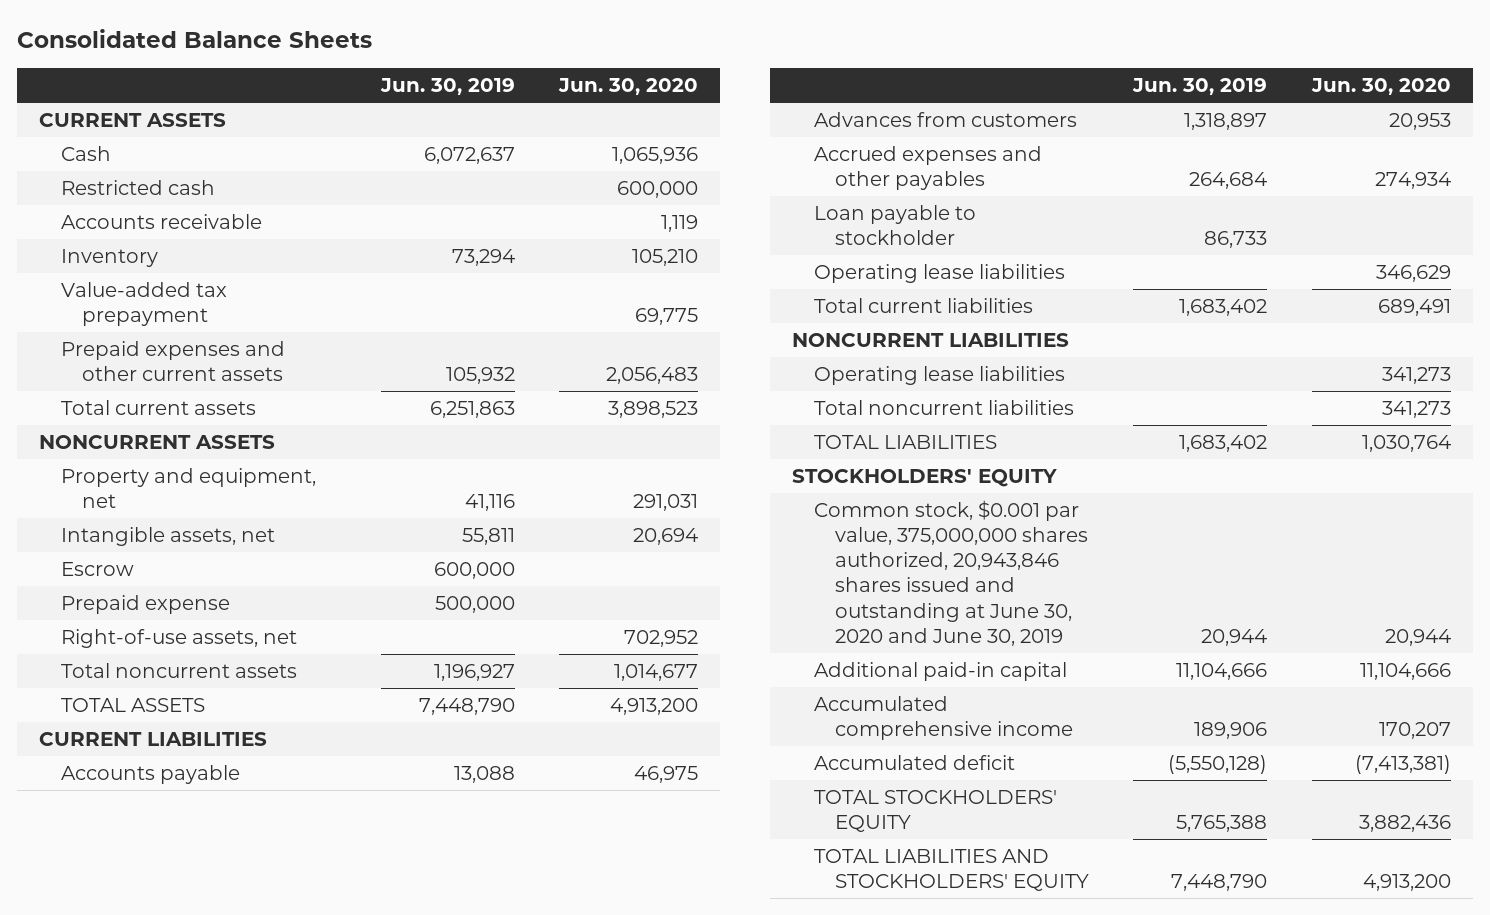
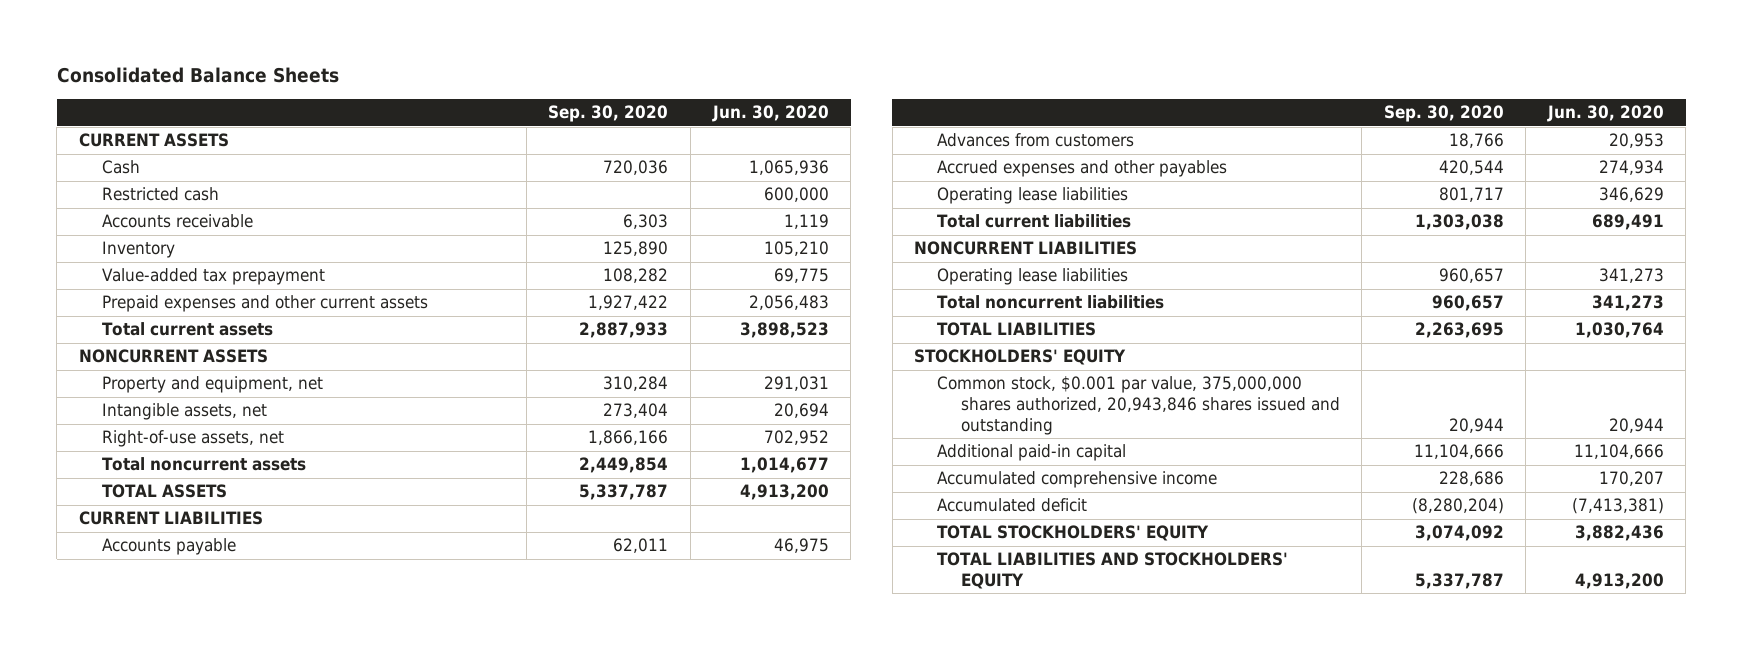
[379,78,515,96] Jun. 30, 2019 -> none
none -> [548,105,669,123] Sep. 30, 2020
[60,561,134,576] Escrow -> none
[60,594,230,614] Prepaid expense -> none
[813,204,976,246] Loan payable to stockholder -> none
[813,499,1089,646] Common stock, $0.001 par value, 375,000,000 shares authorized, 20,943,846 shares issued and outstanding at June 30, 2020 and June 30, 2019 -> [937,376,1340,435] Common stock, $0.001 par value, 375,000,000 shares authorized, 20,943,846 shares issued and outstanding

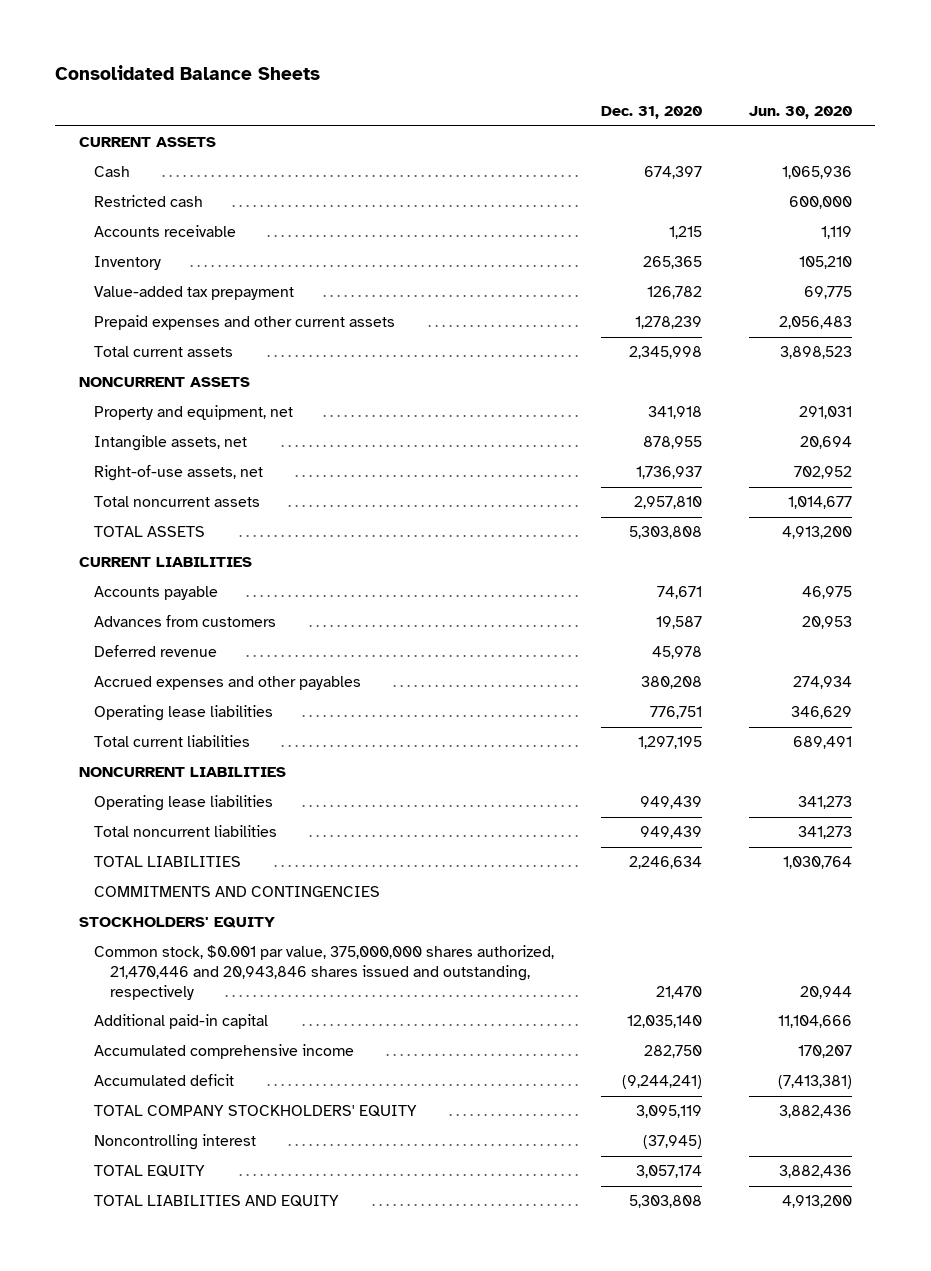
[548,105,669,123] Sep. 30, 2020 -> none
none -> [601,106,703,120] Dec. 31, 2020
none -> [94,645,218,658] Deferred revenue
none -> [94,886,381,898] COMMITMENTS AND CONTINGENCIES
[937,376,1340,435] Common stock, $0.001 par value, 375,000,000 shares authorized, 20,943,846 shares issued and outstanding -> [94,945,555,1000] Common stock, $0.001 par value, 375,000,000 shares authorized, 21,470,446 and 20,943,846 shares issued and outstanding, respectively
[937,525,1210,542] TOTAL STOCKHOLDERS' EQUITY -> [94,1105,418,1118] TOTAL COMPANY STOCKHOLDERS' EQUITY
none -> [94,1134,257,1151] Noncontrolling interest
none -> [94,1165,206,1178] TOTAL EQUITY
[937,552,1289,589] TOTAL LIABILITIES AND STOCKHOLDERS' EQUITY -> [94,1195,340,1208] TOTAL LIABILITIES AND EQUITY

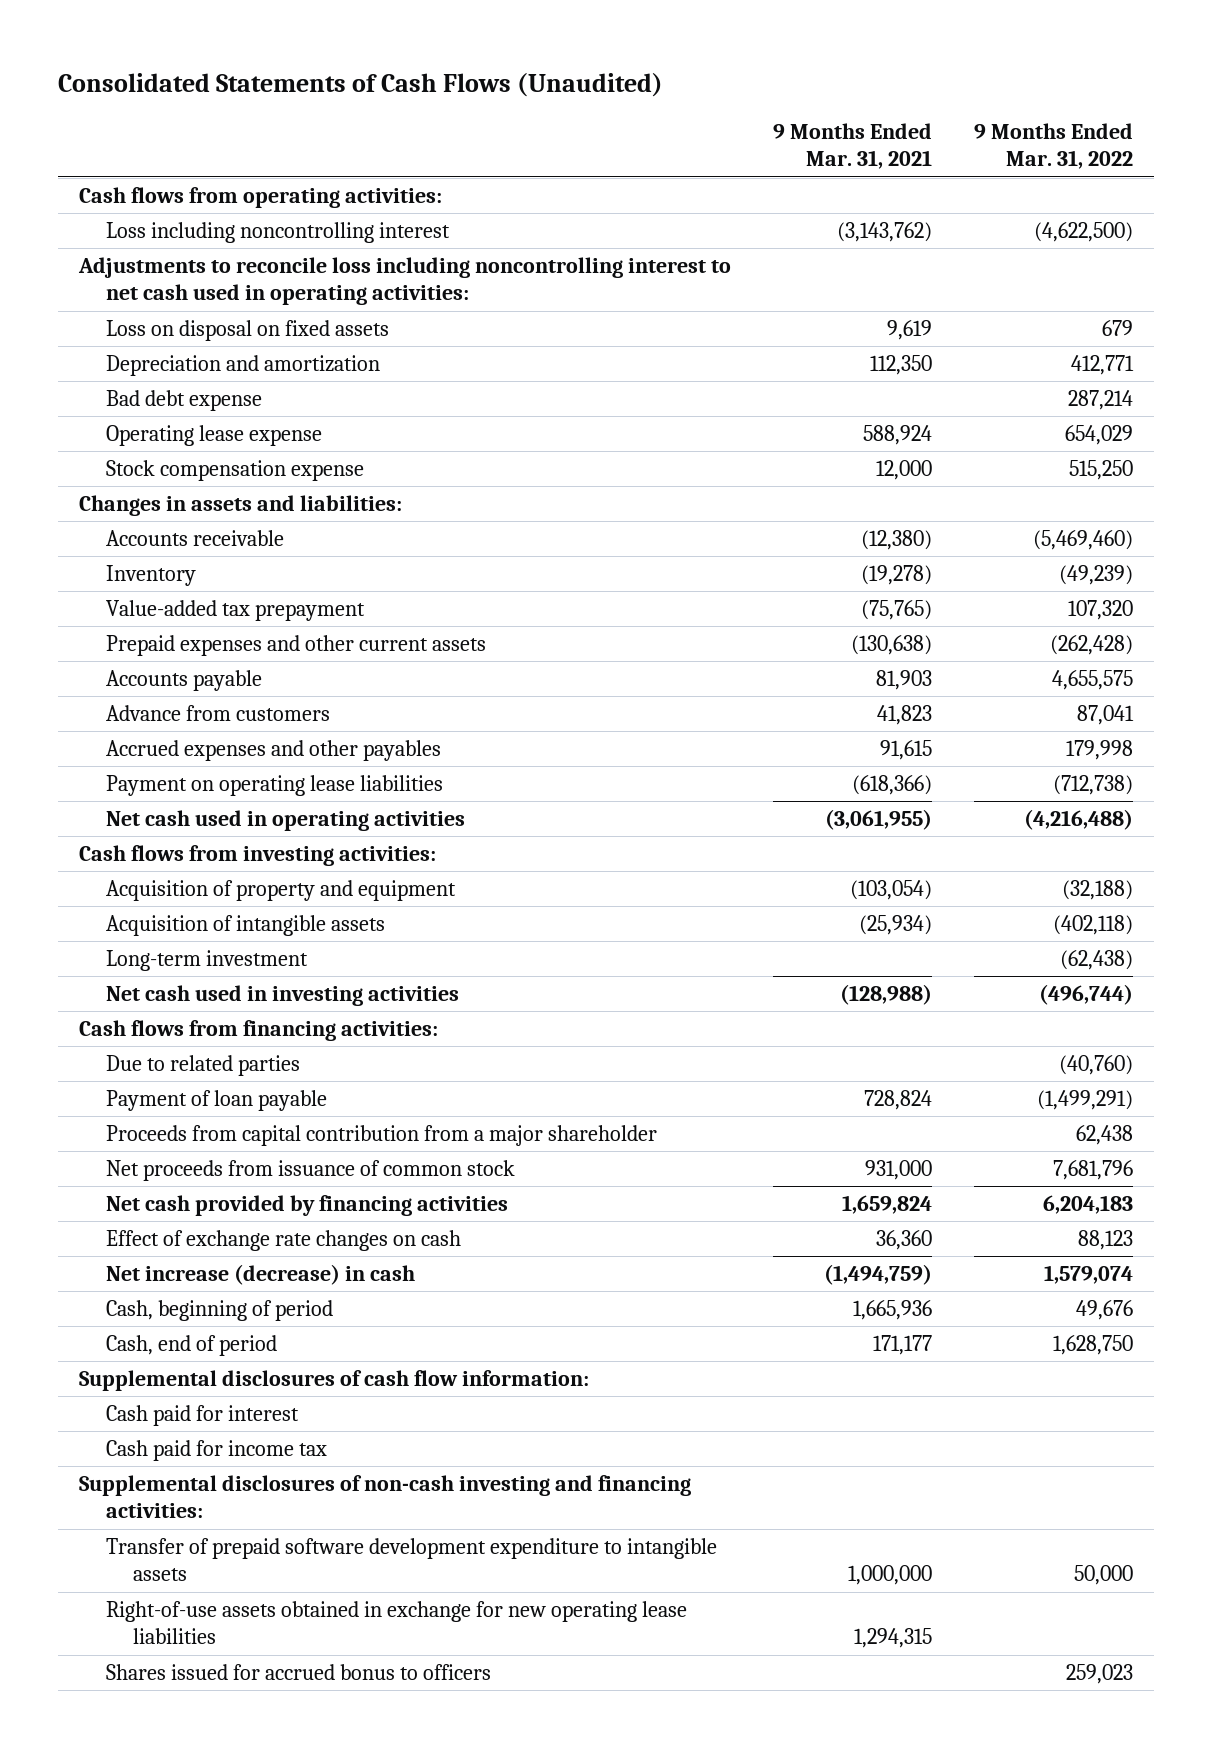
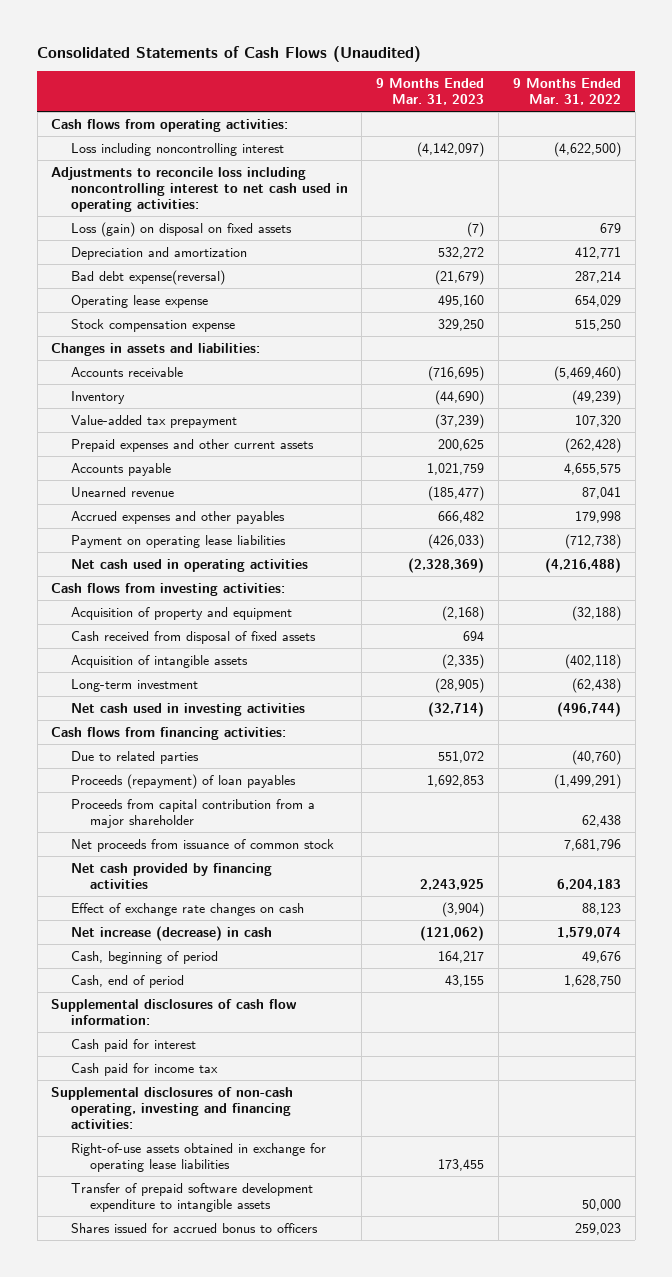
[773,123,933,170] 9 Months Ended Mar. 31, 2021 -> none
none -> [376,78,485,106] 9 Months Ended Mar. 31, 2023
[105,320,389,342] Loss on disposal on fixed assets -> [70,221,292,237] Loss (gain) on disposal on fixed assets
[105,390,262,412] Bad debt expense -> [70,269,225,285] Bad debt expense(reversal)
[105,705,330,722] Advance from customers -> [70,486,174,497] Unearned revenue
none -> [70,630,316,644] Cash received from disposal of fixed assets
[105,1090,327,1112] Payment of loan payable -> [70,773,296,789] Proceeds (repayment) of loan payables
[79,1475,692,1519] Supplemental disclosures of non-cash investing and financing activities: -> [51,1086,294,1129] Supplemental disclosures of non-cash operating, investing and financing activities:
none -> [70,1142,326,1172] Right-of-use assets obtained in exchange for operating lease liabilities
[105,1601,687,1645] Right-of-use assets obtained in exchange for new operating lease liabilities -> none

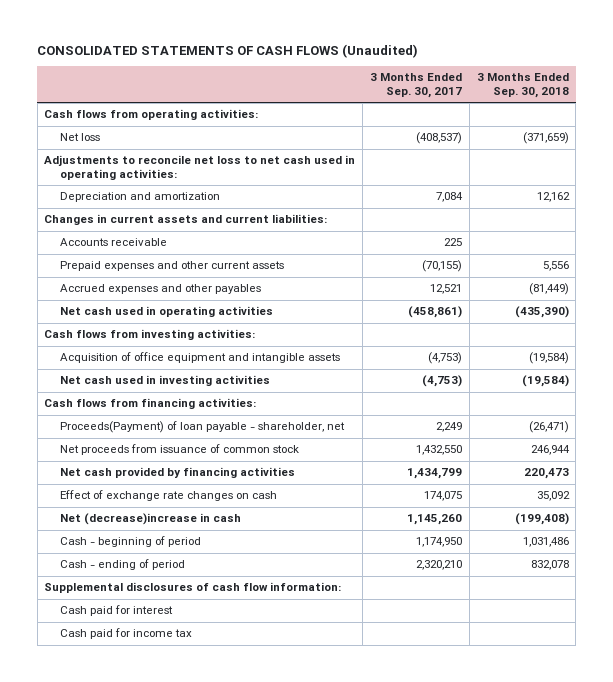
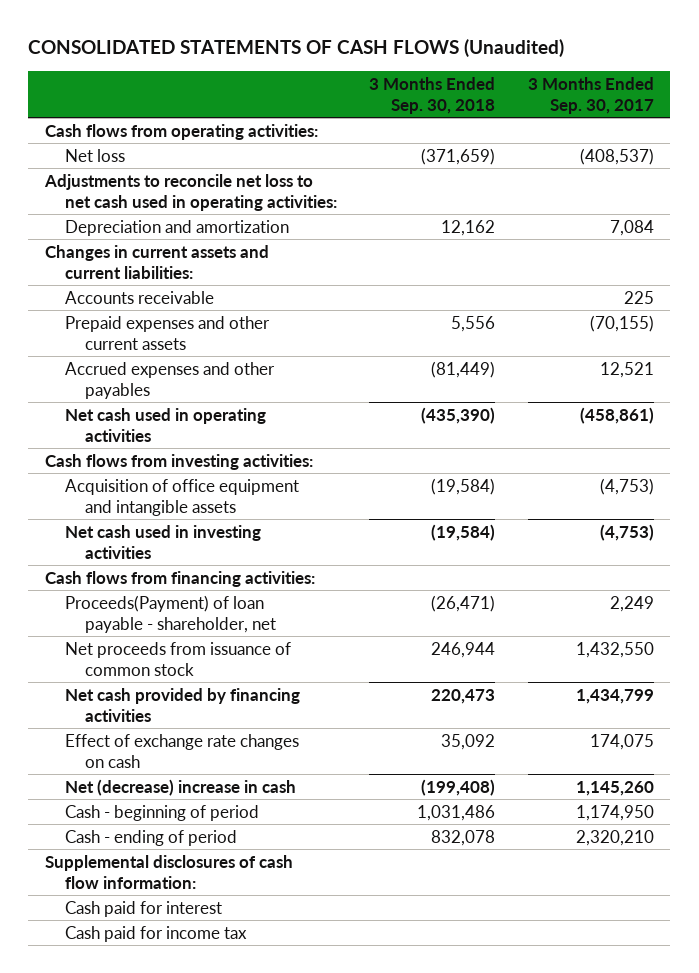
[60,513,242,526] Net (decrease)increase in cash -> [64,778,296,796] Net (decrease) increase in cash

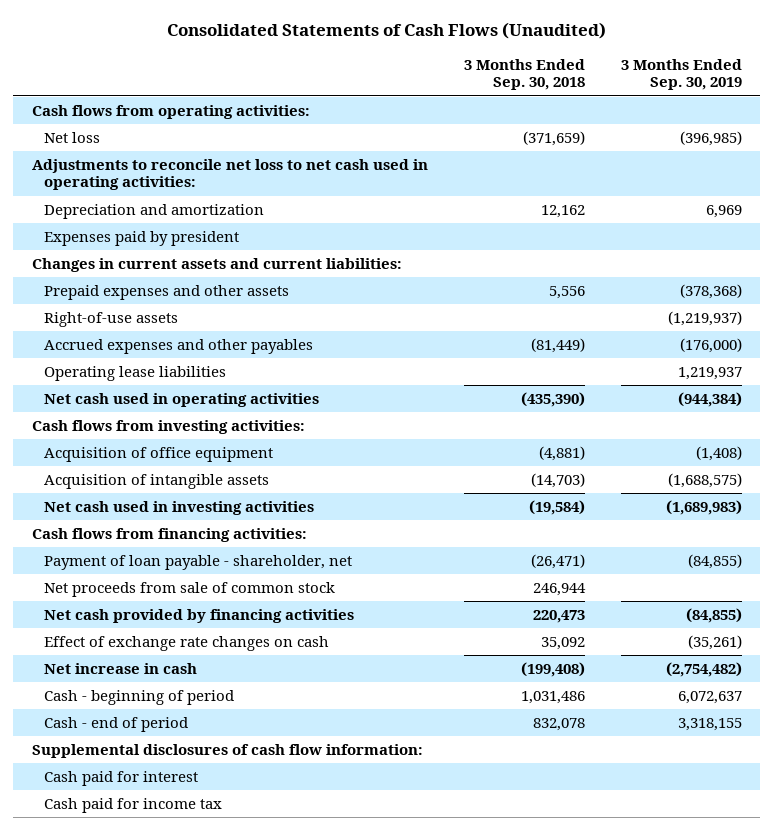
[28,39,565,58] CONSOLIDATED STATEMENTS OF CASH FLOWS (Unaudited) -> [166,22,606,40] Consolidated Statements of Cash Flows (Unaudited)
[527,76,654,114] 3 Months Ended Sep. 30, 2017 -> none
none -> [621,59,743,91] 3 Months Ended Sep. 30, 2019
none -> [44,231,240,247] Expenses paid by president
[64,290,214,304] Accounts receivable -> none
[64,315,270,350] Prepaid expenses and other current assets -> [44,285,290,301] Prepaid expenses and other assets
none -> [44,312,179,328] Right-of-use assets
none -> [44,366,227,382] Operating lease liabilities
[64,478,299,516] Acquisition of office equipment and intangible assets -> [44,447,274,463] Acquisition of office equipment
[431,477,496,495] (19,584) -> [538,446,585,462] (4,881)
none -> [44,474,270,490] Acquisition of intangible assets
[64,594,276,633] Proceeds(Payment) of loan payable - shareholder, net -> [44,555,353,571] Payment of loan payable - shareholder, net
[64,641,291,676] Net proceeds from issuance of common stock -> [44,582,336,598] Net proceeds from sale of common stock
[64,778,296,796] Net (decrease) increase in cash -> [44,663,198,675] Net increase in cash
[64,829,237,846] Cash - ending of period -> [44,717,189,733] Cash - end of period

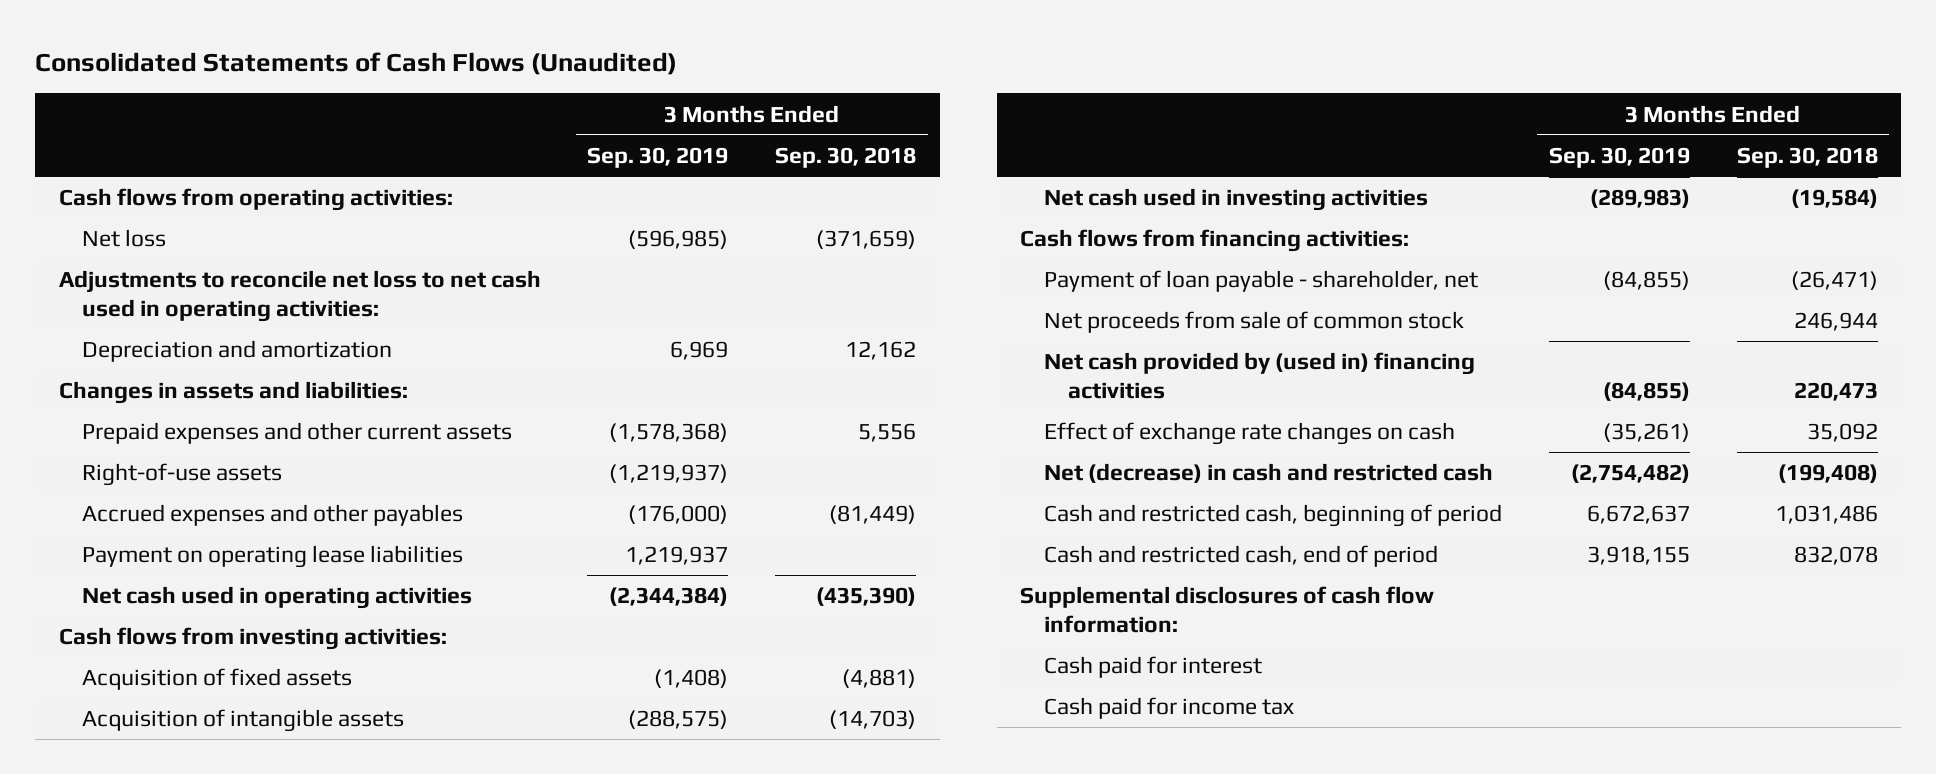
[680,131,743,147] (396,985) -> [628,230,729,250] (596,985)
[44,231,240,247] Expenses paid by president -> none
[31,258,402,273] Changes in current assets and current liabilities: -> [58,381,408,405] Changes in assets and liabilities:
[44,285,290,301] Prepaid expenses and other assets -> [82,422,513,445] Prepaid expenses and other current assets
[680,284,743,300] (378,368) -> [609,423,729,443] (1,578,368)
[44,366,227,382] Operating lease liabilities -> [82,545,464,569] Payment on operating lease liabilities
[678,392,743,408] (944,384) -> [609,587,729,607] (2,344,384)
[44,447,274,463] Acquisition of office equipment -> [82,668,353,691] Acquisition of fixed assets
[668,473,743,489] (1,688,575) -> [628,710,729,730] (288,575)
[666,500,743,516] (1,689,983) -> [1589,189,1690,209] (289,983)
[44,609,355,624] Net cash provided by financing activities -> [1043,352,1475,399] Net cash provided by (used in) financing activities
[44,663,198,675] Net increase in cash -> [1043,463,1493,484] Net (decrease) in cash and restricted cash
[44,690,235,706] Cash - beginning of period -> [1043,504,1502,528] Cash and restricted cash, beginning of period
[678,691,743,705] 6,072,637 -> [1586,505,1690,525] 6,672,637
[44,717,189,733] Cash - end of period -> [1043,545,1438,568] Cash and restricted cash, end of period
[678,718,743,732] 3,318,155 -> [1586,546,1690,566] 3,918,155

